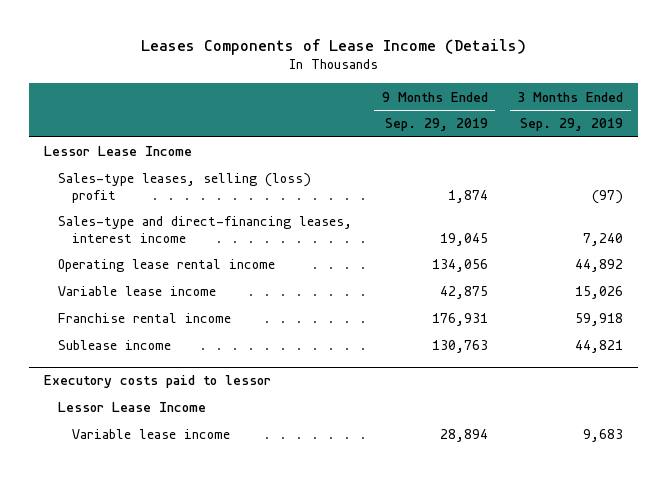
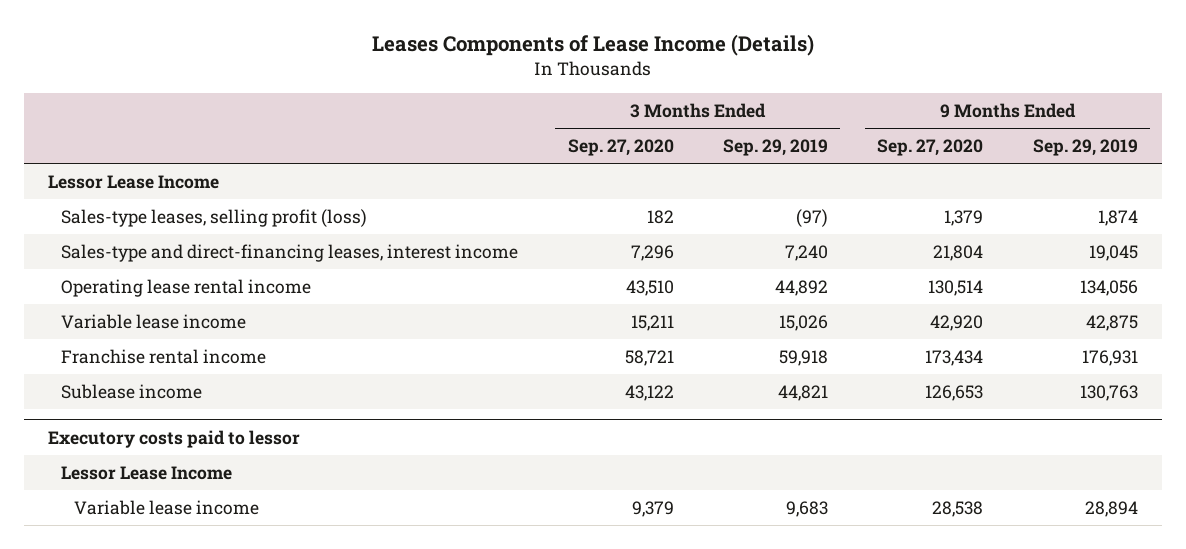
none -> [567,139,674,157] Sep. 27, 2020
none -> [877,139,984,157] Sep. 27, 2020
[58,173,312,203] Sales-type leases, selling (loss) profit -> [61,208,368,227] Sales-type leases, selling profit (loss)

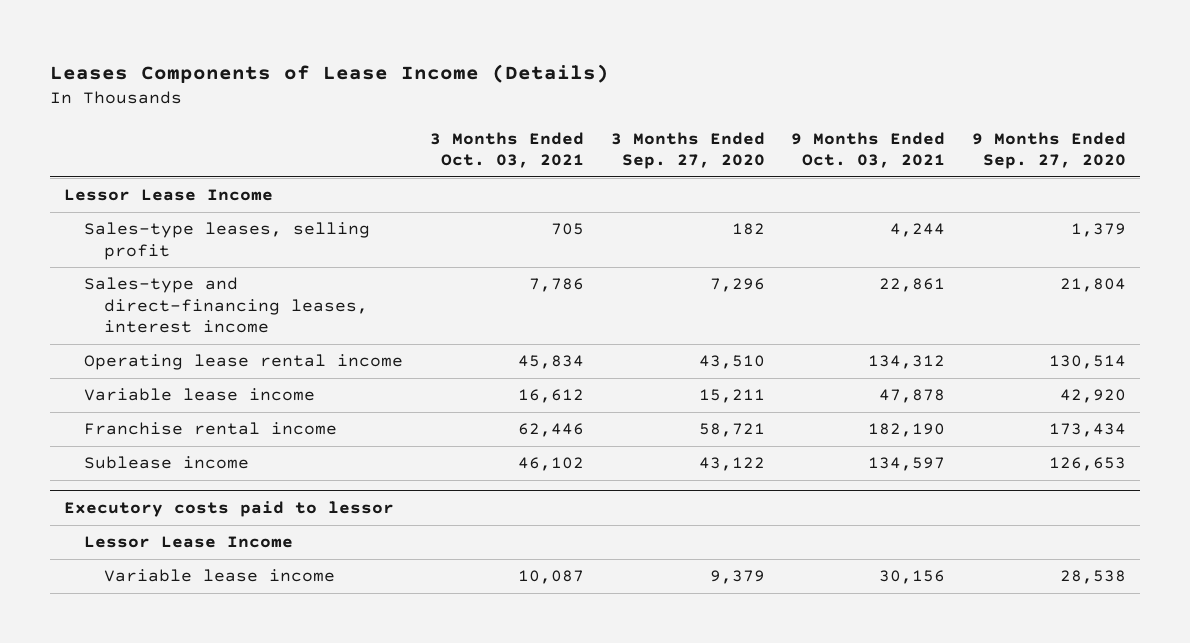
[722,139,828,157] Sep. 29, 2019 -> none
[1032,139,1138,157] Sep. 29, 2019 -> none
none -> [429,131,584,168] 3 Months Ended Oct. 03, 2021
none -> [791,131,946,168] 9 Months Ended Oct. 03, 2021
[61,208,368,227] Sales-type leases, selling profit (loss) -> [84,222,371,260] Sales-type leases, selling profit

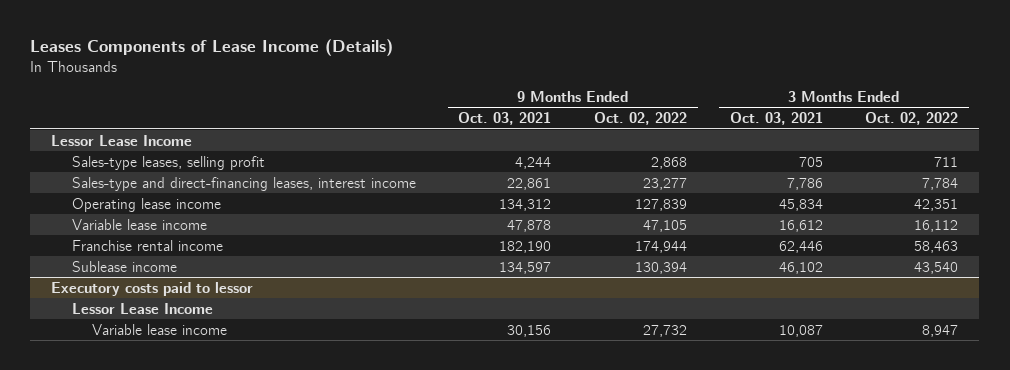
[610,131,765,169] 3 Months Ended Sep. 27, 2020 -> none
[972,131,1127,169] 9 Months Ended Sep. 27, 2020 -> none
none -> [593,112,687,126] Oct. 02, 2022
none -> [865,112,959,126] Oct. 02, 2022
[84,354,404,371] Operating lease rental income -> [71,197,221,212] Operating lease income

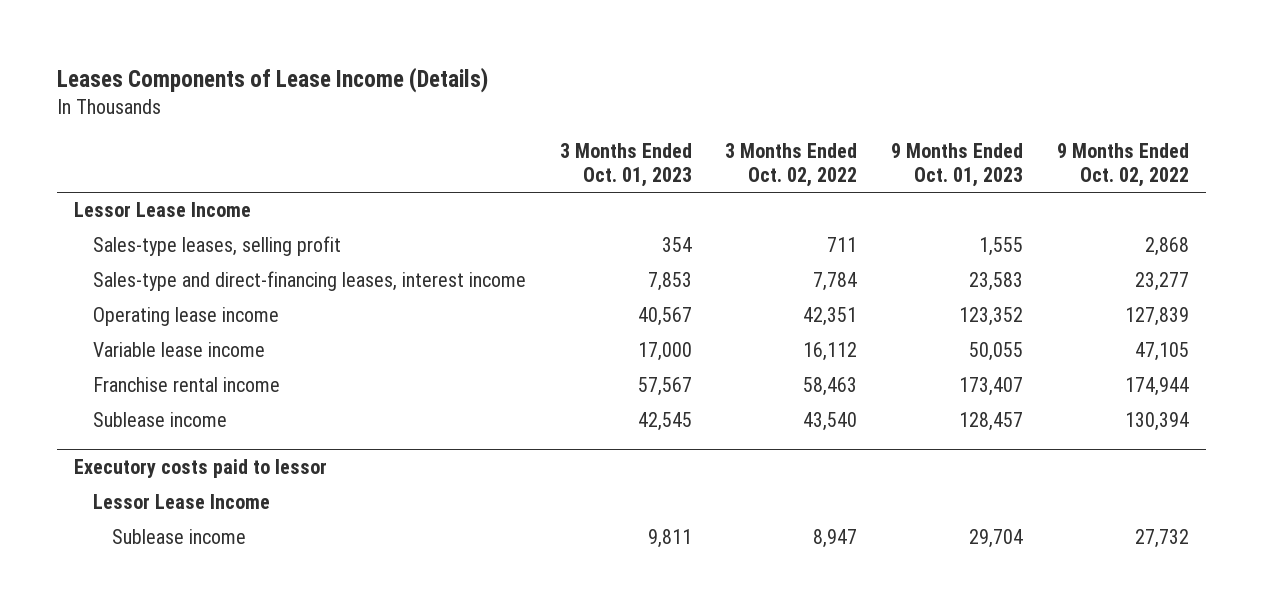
[458,112,552,126] Oct. 03, 2021 -> none
[729,112,823,126] Oct. 03, 2021 -> none
none -> [559,143,692,188] 3 Months Ended Oct. 01, 2023
none -> [891,143,1024,188] 9 Months Ended Oct. 01, 2023
[91,323,227,335] Variable lease income -> [112,529,247,545] Sublease income

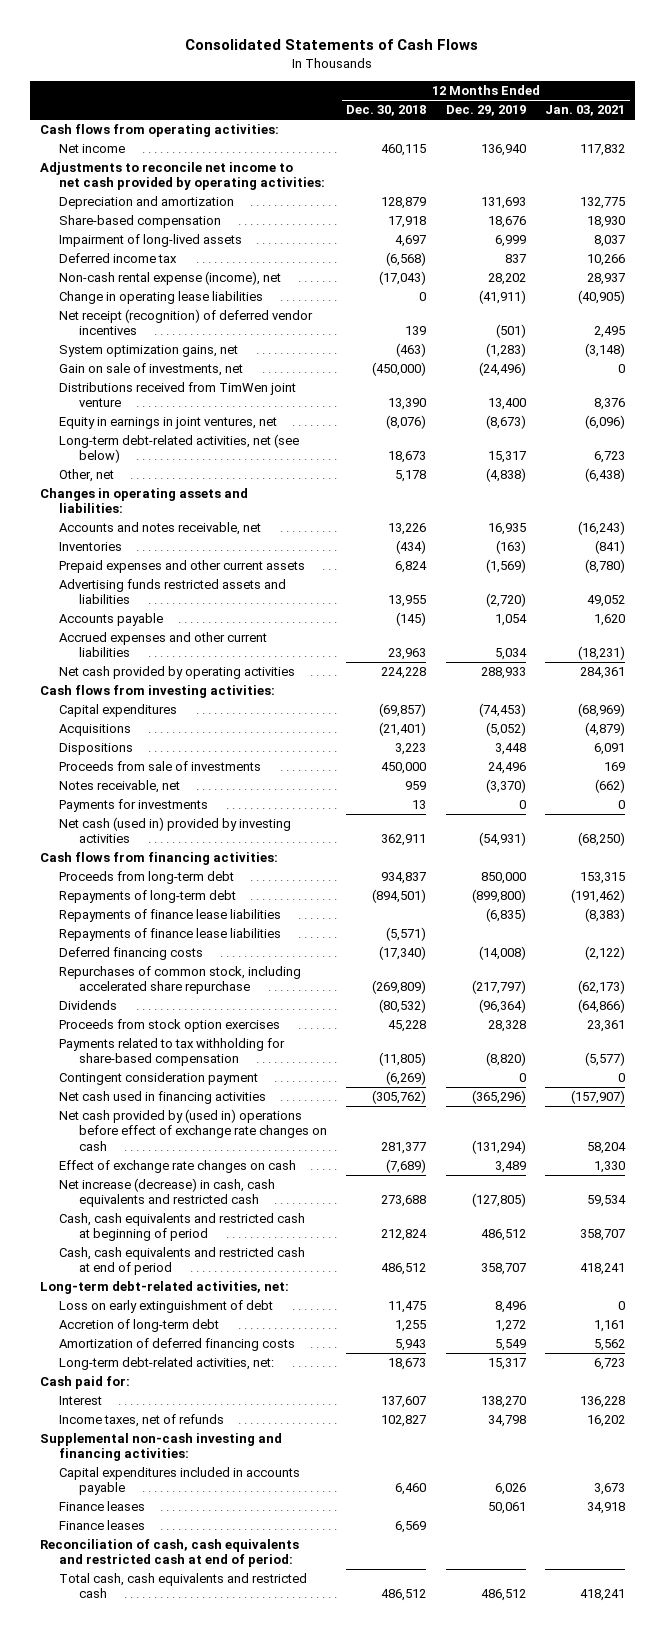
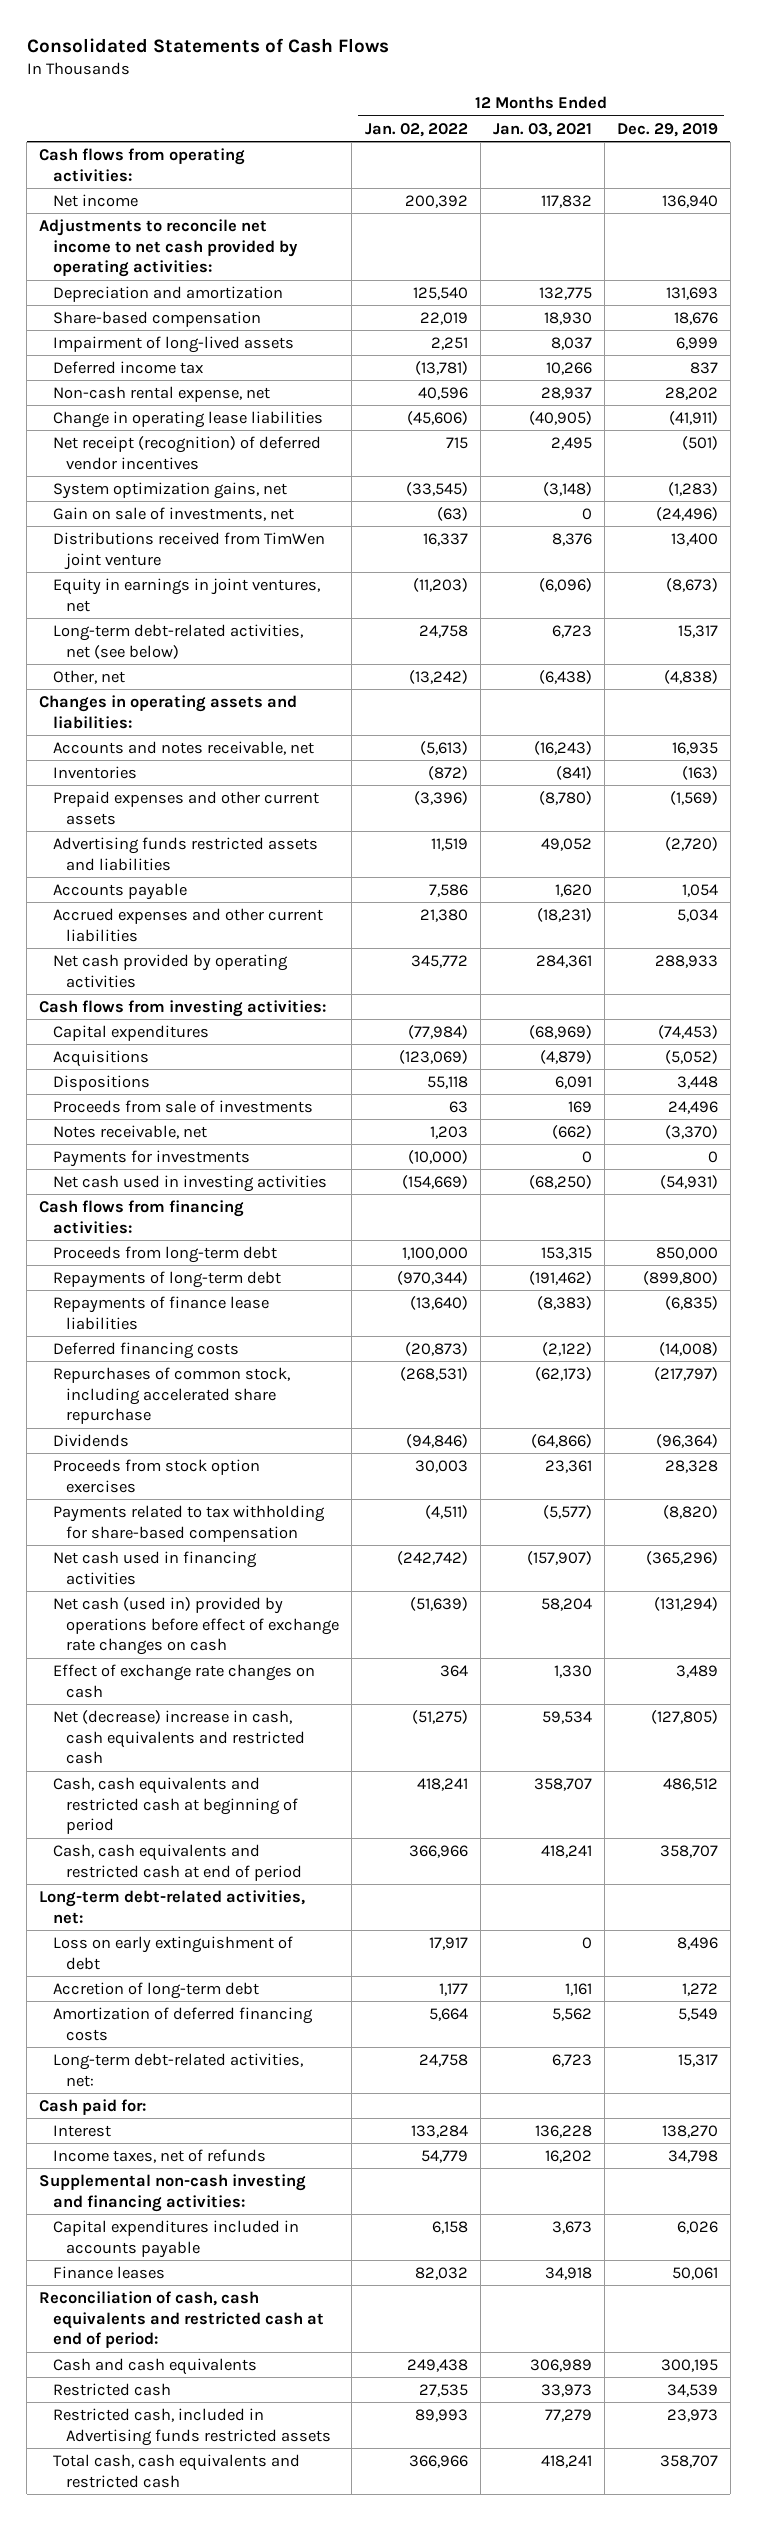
[346,105,427,117] Dec. 30, 2018 -> none
none -> [364,122,468,137] Jan. 02, 2022
[59,271,282,286] Non-cash rental expense (income), net -> [52,385,270,402] Non-cash rental expense, net
[59,817,292,844] Net cash (used in) provided by investing activities -> [52,1174,327,1192] Net cash used in investing activities
[59,928,282,942] Repayments of finance lease liabilities -> none
[59,1072,259,1086] Contingent consideration payment -> none
[59,1109,328,1151] Net cash provided by (used in) operations before effect of exchange rate changes on cash -> [52,1596,340,1656] Net cash (used in) provided by operations before effect of exchange rate changes on cash
[59,1178,276,1208] Net increase (decrease) in cash, cash equivalents and restricted cash -> [52,1709,306,1765] Net (decrease) increase in cash, cash equivalents and restricted cash
[59,1520,146,1531] Finance leases -> none
none -> [52,2357,257,2375] Cash and cash equivalents
none -> [52,2382,171,2396] Restricted cash
none -> [52,2407,332,2446] Restricted cash, included in Advertising funds restricted assets
[480,1589,526,1602] 486,512 -> [659,2454,718,2468] 358,707

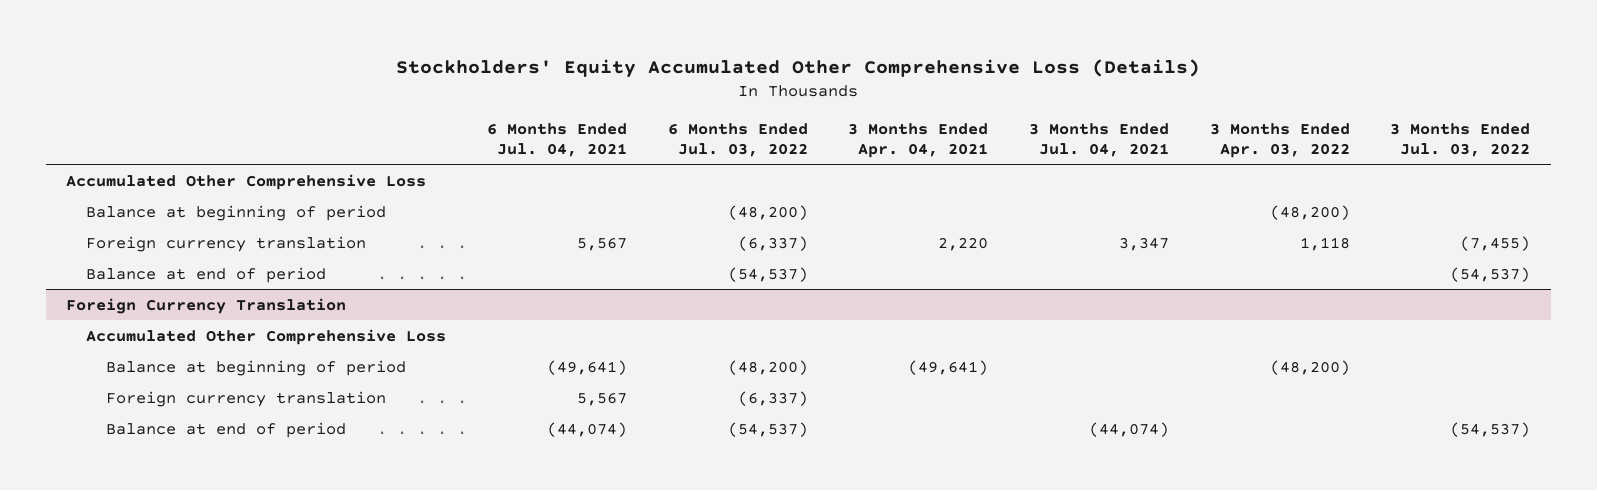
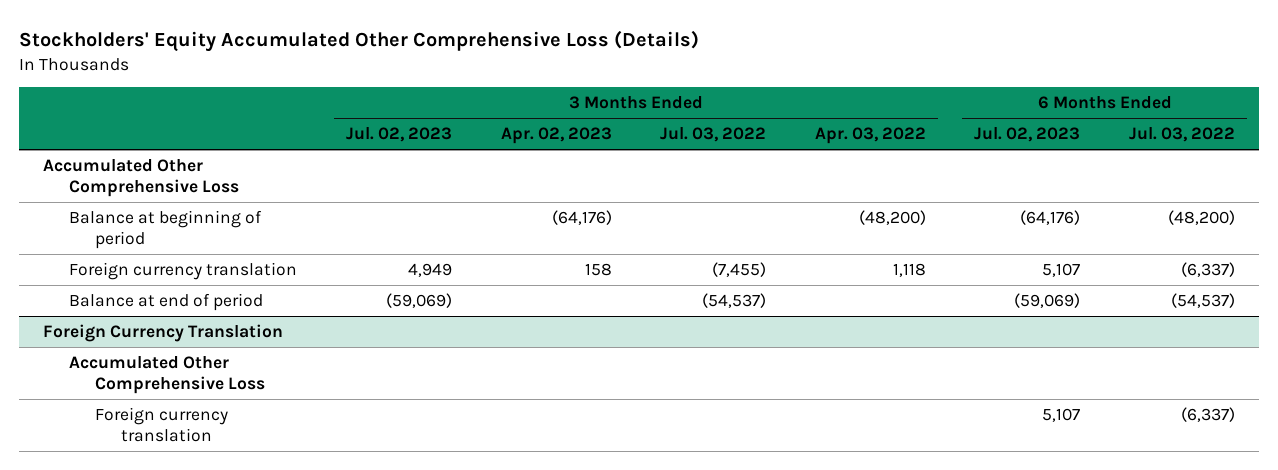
[486,122,627,157] 6 Months Ended Jul. 04, 2021 -> none
[848,122,989,158] 3 Months Ended Apr. 04, 2021 -> none
[1029,122,1170,157] 3 Months Ended Jul. 04, 2021 -> none
none -> [346,127,453,143] Jul. 02, 2023
none -> [500,127,612,145] Apr. 02, 2023
none -> [974,127,1081,143] Jul. 02, 2023
[106,359,407,376] Balance at beginning of period -> none
[106,421,347,438] Balance at end of period -> none

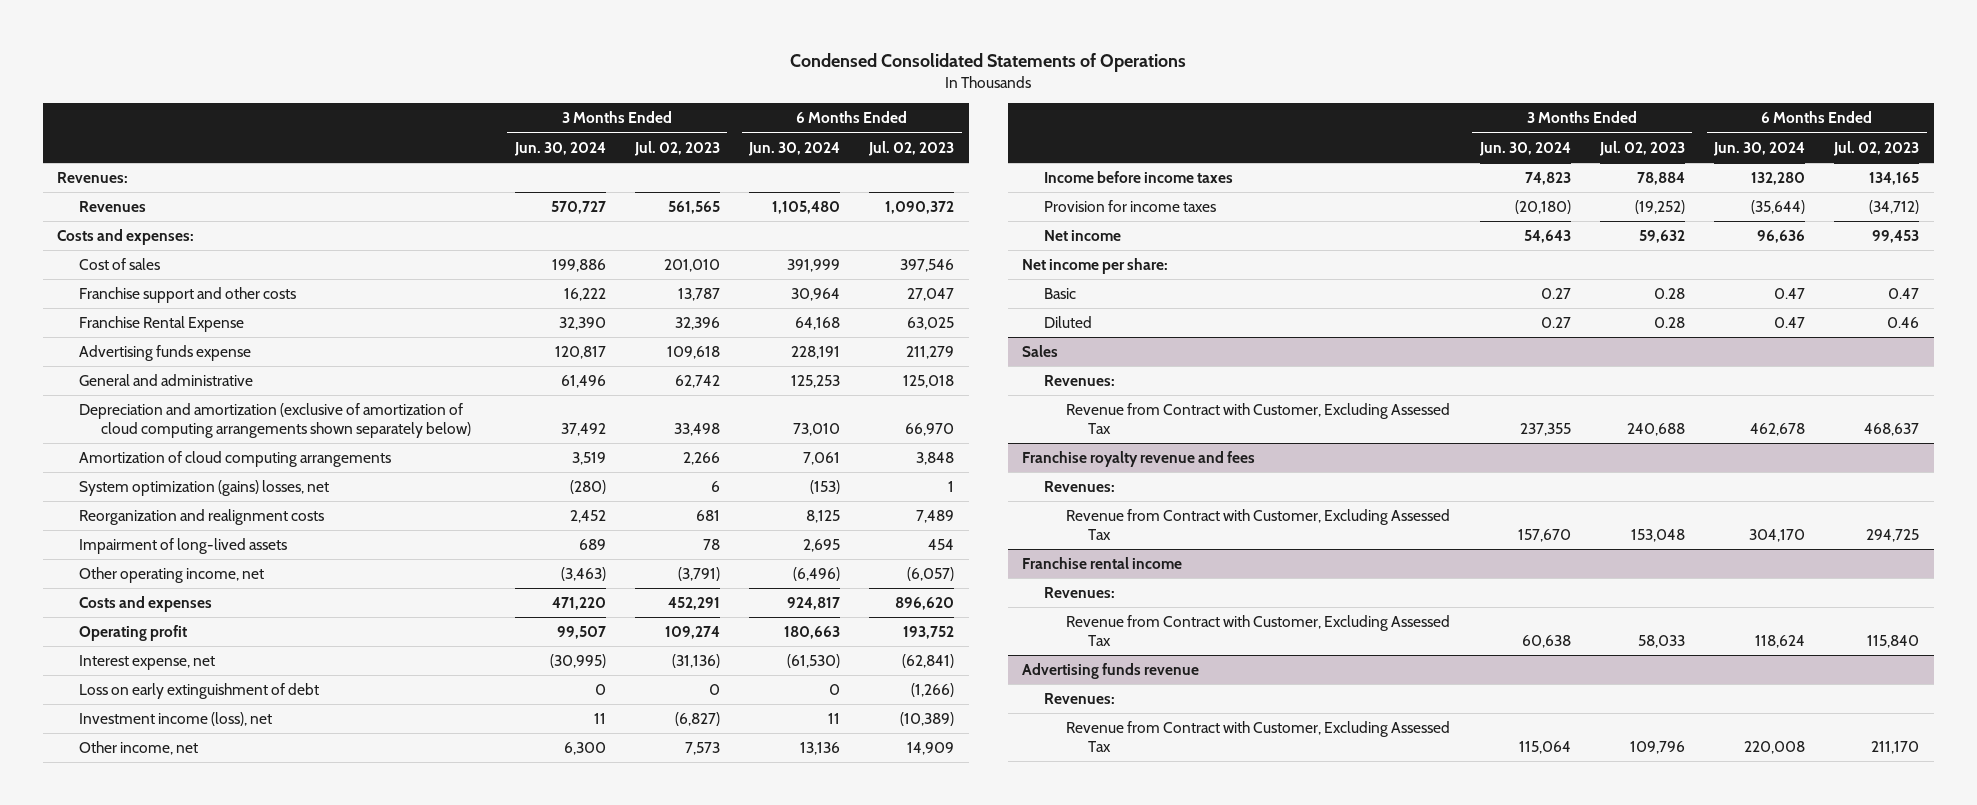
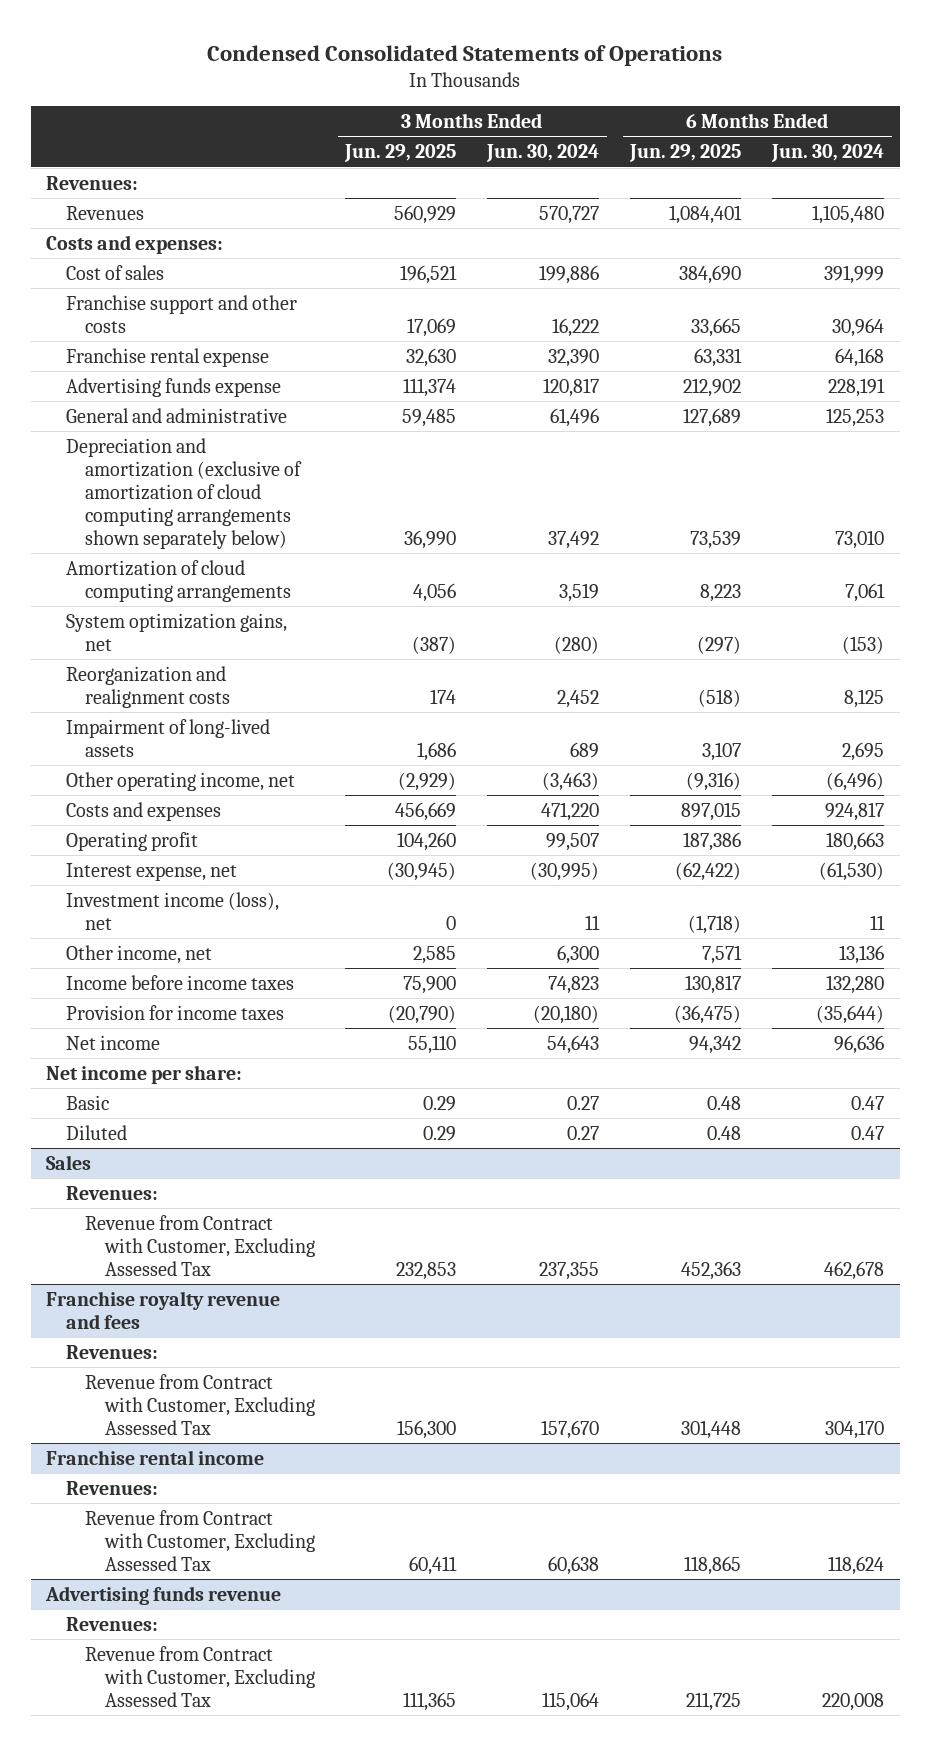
[633,140,720,156] Jul. 02, 2023 -> none
[868,140,955,156] Jul. 02, 2023 -> none
none -> [344,144,457,163] Jun. 29, 2025
none -> [629,144,742,163] Jun. 29, 2025
[79,316,245,333] Franchise Rental Expense -> [65,347,269,367] Franchise rental expense
[79,480,330,497] System optimization (gains) losses, net -> [65,612,287,651] System optimization gains, net
[79,683,320,700] Loss on early extinguishment of debt -> none

